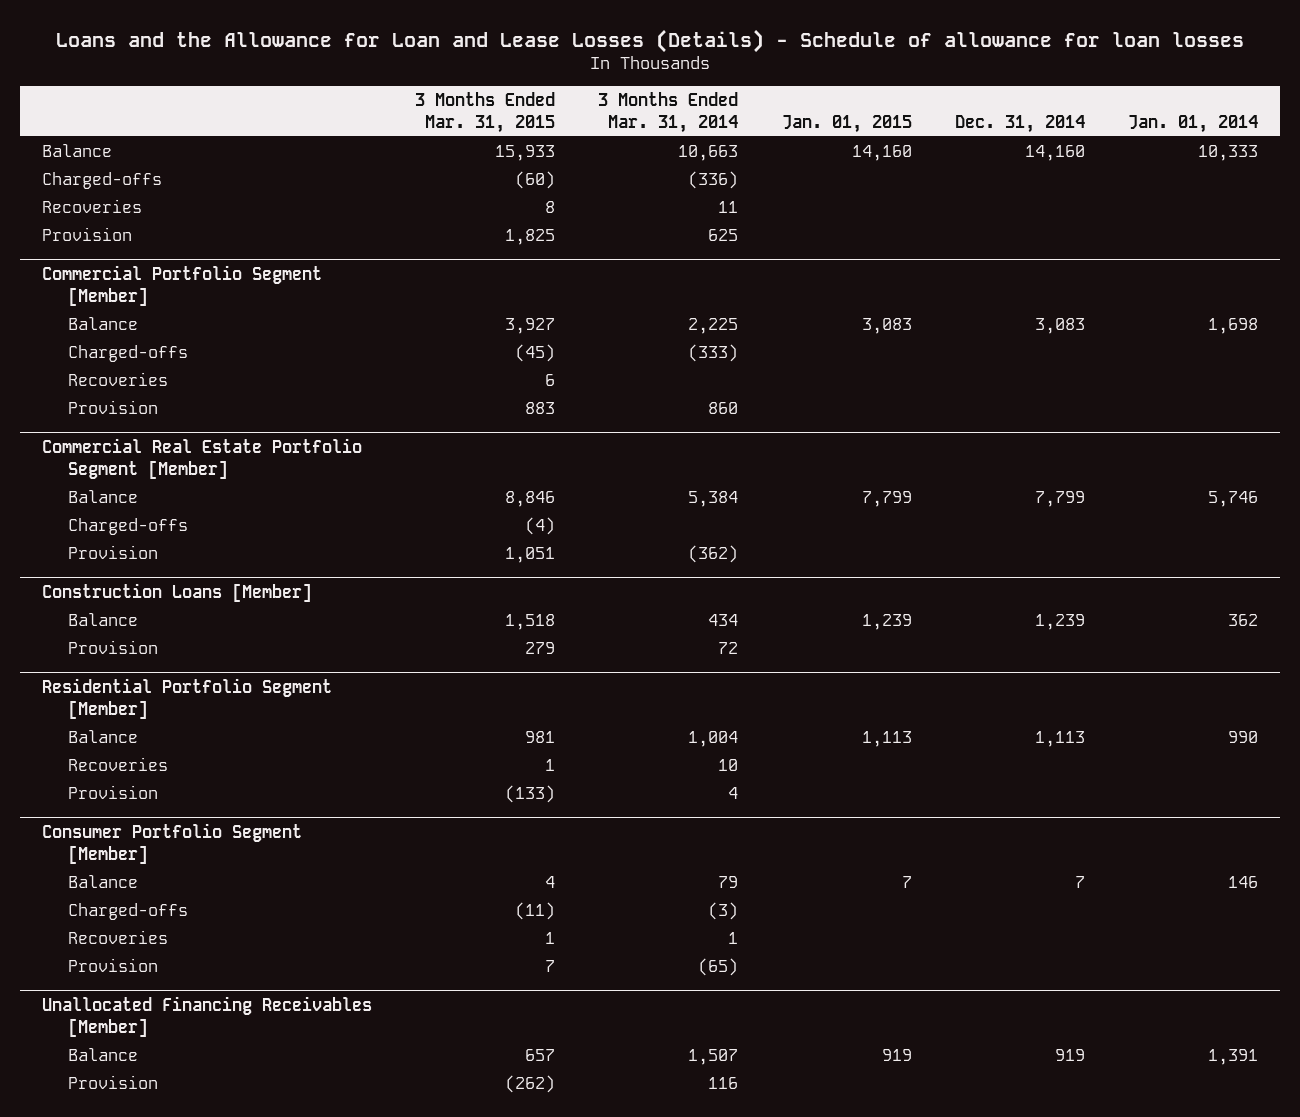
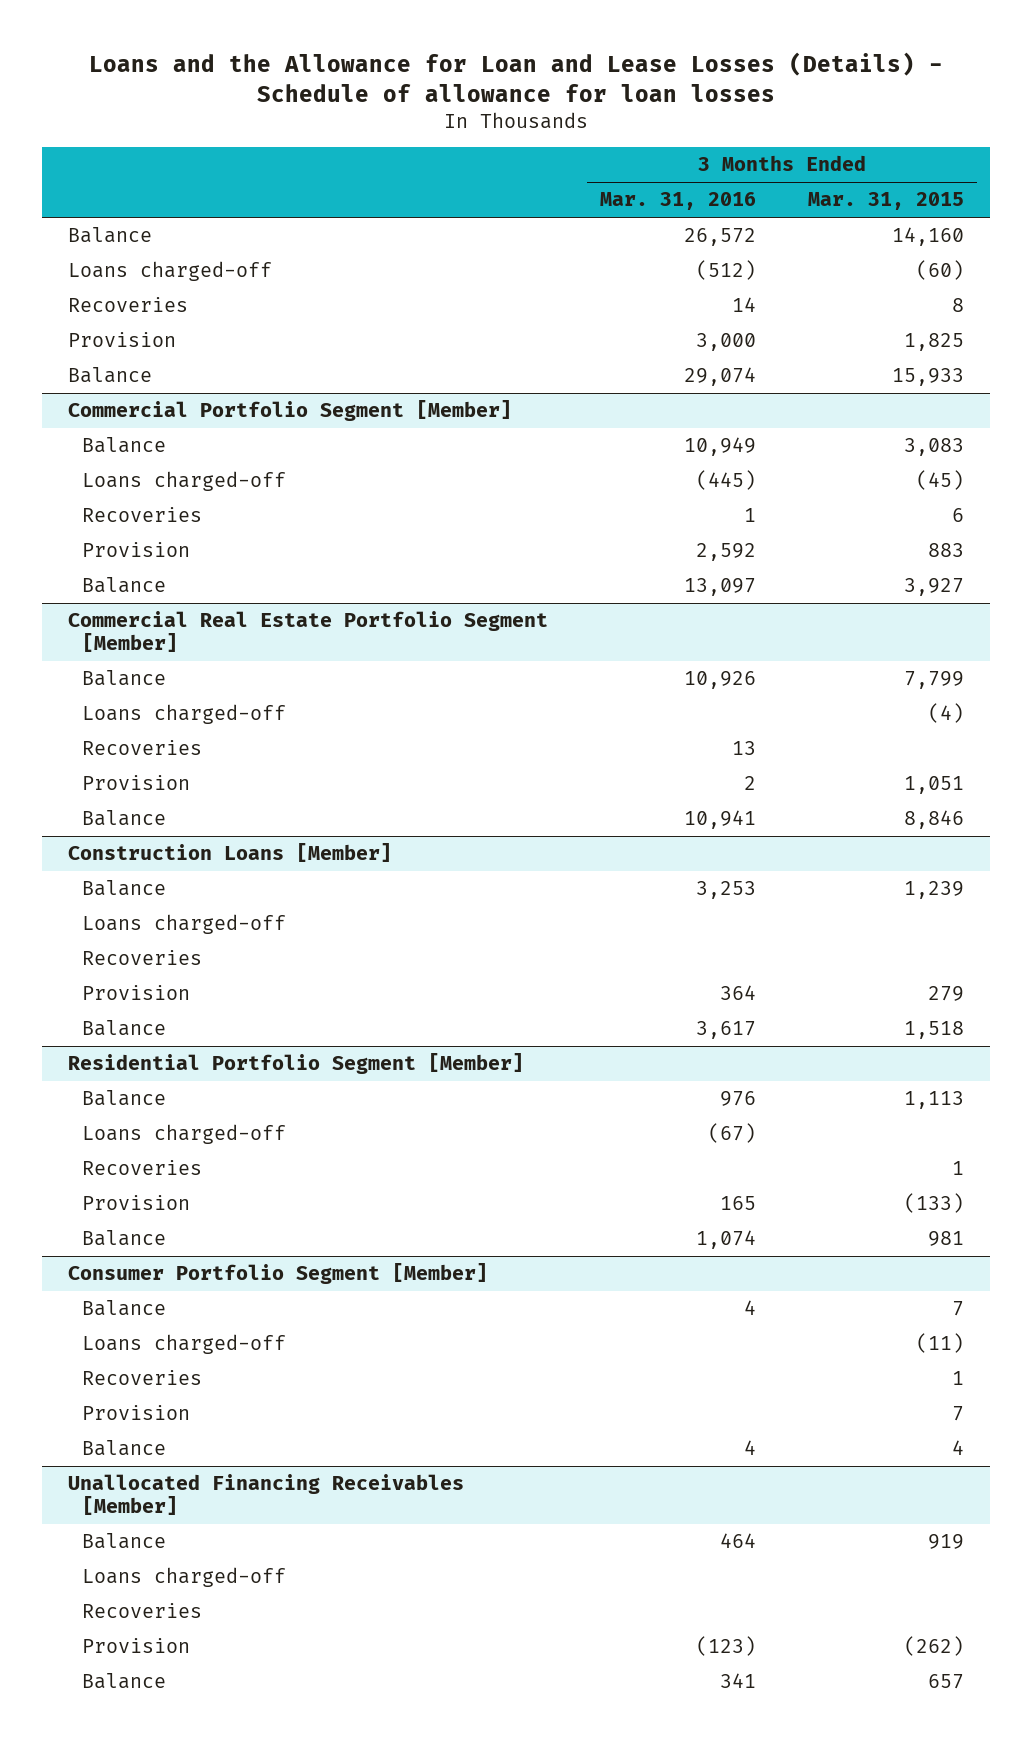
[598,92,739,133] 3 Months Ended Mar. 31, 2014 -> none
[781,114,912,133] Jan. 01, 2015 -> none
[954,114,1085,133] Dec. 31, 2014 -> none
[1128,114,1259,133] Jan. 01, 2014 -> none
none -> [599,192,756,211] Mar. 31, 2016
none -> [67,227,152,244] Balance
[42,172,163,190] Charged-offs -> [67,261,272,282] Loans charged-off
[42,144,113,158] Balance -> [67,367,152,384] Balance
none -> [82,437,167,454] Balance
[68,345,189,363] Charged-offs -> [82,471,287,492] Loans charged-off
[68,317,139,331] Balance -> [82,577,167,594] Balance
none -> [82,670,167,687] Balance
[68,518,189,536] Charged-offs -> [82,704,287,725] Loans charged-off
none -> [82,740,203,756] Recoveries
[68,490,139,504] Balance -> [82,810,167,827] Balance
none -> [82,880,167,897] Balance
none -> [82,914,287,935] Loans charged-off
none -> [82,950,203,966] Recoveries
[68,613,139,627] Balance -> [82,1020,167,1037] Balance
none -> [82,1090,167,1107] Balance
none -> [82,1124,287,1145] Loans charged-off
[68,730,139,744] Balance -> [82,1230,167,1247] Balance
none -> [82,1300,167,1317] Balance
[68,903,189,921] Charged-offs -> [82,1334,287,1355] Loans charged-off
[68,875,139,889] Balance -> [82,1440,167,1457] Balance
none -> [82,1533,167,1550] Balance
none -> [82,1567,287,1588] Loans charged-off
none -> [82,1603,203,1619] Recoveries
[68,1048,139,1062] Balance -> [82,1673,167,1690] Balance

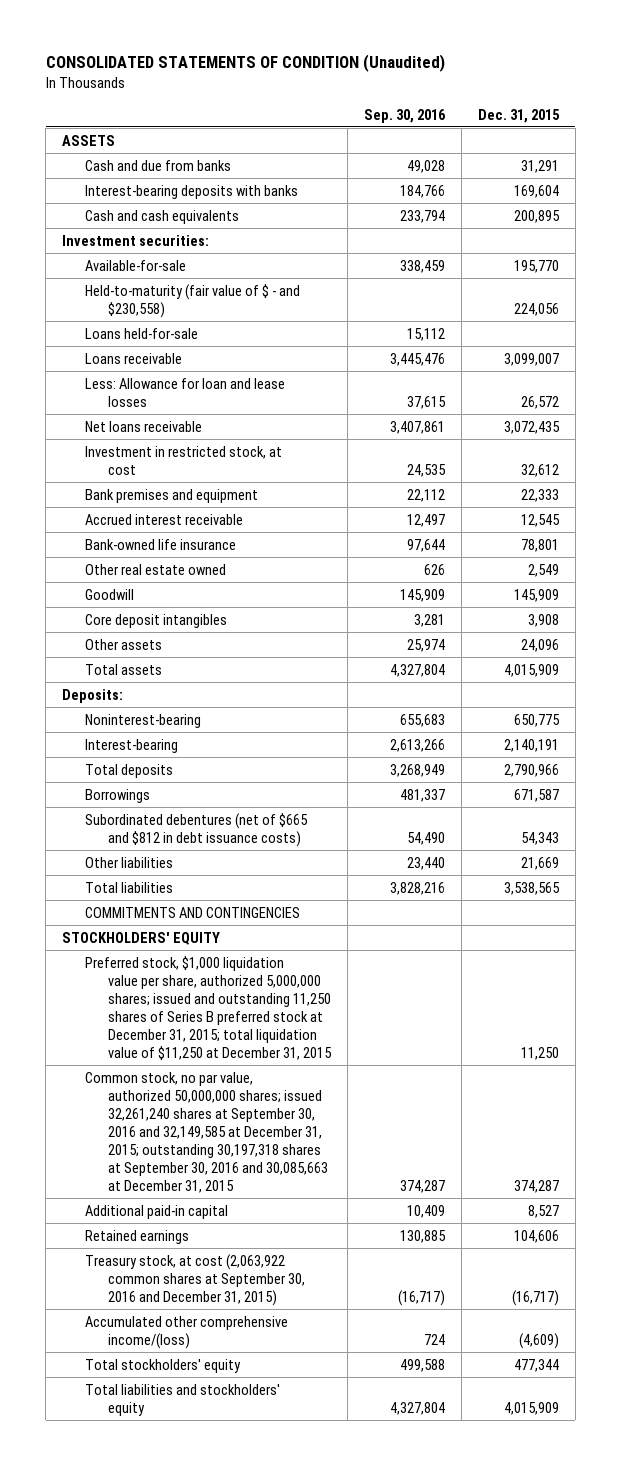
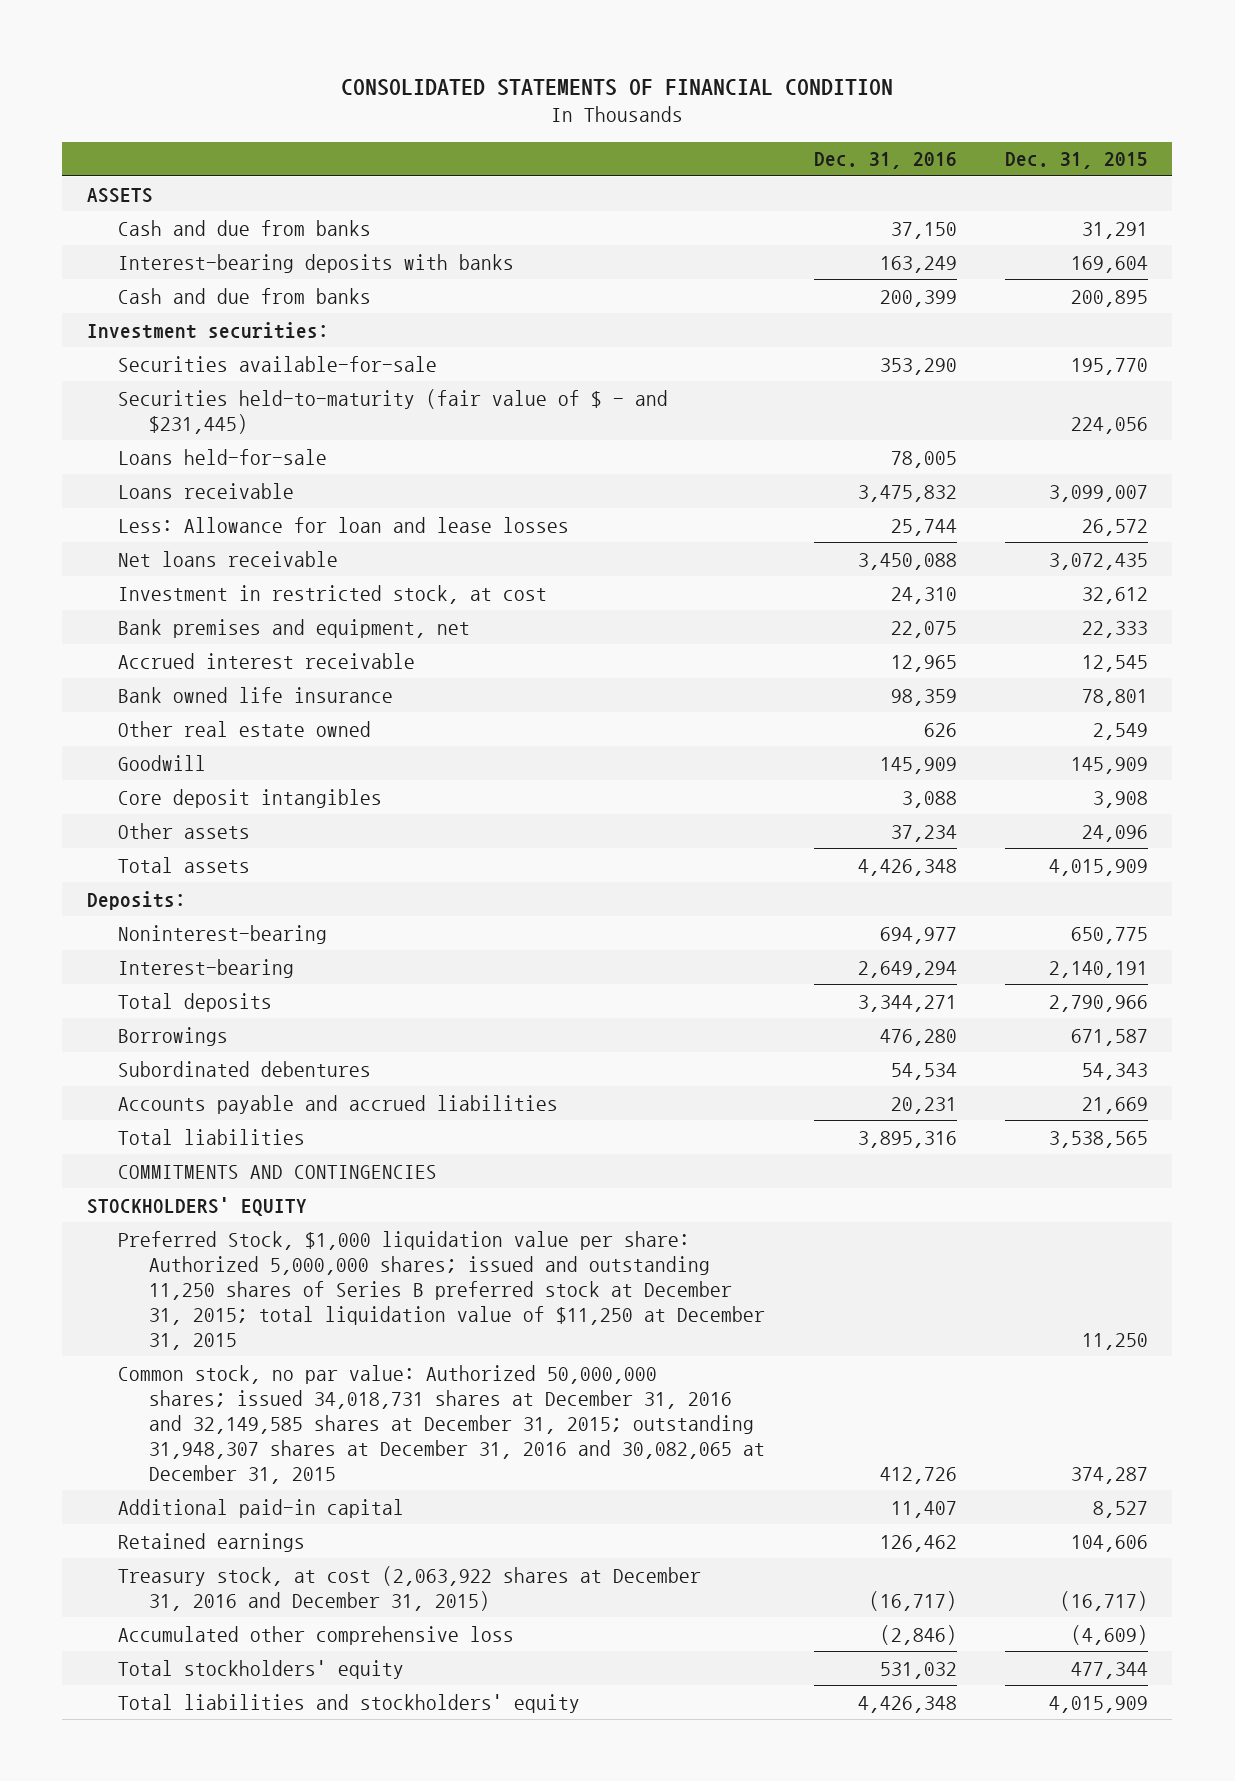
[45,54,445,73] CONSOLIDATED STATEMENTS OF CONDITION (Unaudited) -> [341,78,894,96] CONSOLIDATED STATEMENTS OF FINANCIAL CONDITION
[363,108,446,123] Sep. 30, 2016 -> none
none -> [813,152,957,170] Dec. 31, 2016
[85,209,240,224] Cash and cash equivalents -> [117,287,371,304] Cash and due from banks
[85,259,187,271] Available-for-sale -> [117,355,437,372] Securities available-for-sale
[85,283,301,318] Held-to-maturity (fair value of $ - and $230,558) -> [117,388,668,434] Securities held-to-maturity (fair value of $ - and $231,445)
[85,488,259,503] Bank premises and equipment -> [117,618,470,638] Bank premises and equipment, net
[85,538,237,550] Bank-owned life insurance -> [117,686,393,703] Bank owned life insurance
[85,812,309,847] Subordinated debentures (net of $665 and $812 in debt issuance costs) -> [117,1060,371,1077] Subordinated debentures
[85,856,174,868] Other liabilities -> [117,1094,558,1114] Accounts payable and accrued liabilities
[85,955,332,1060] Preferred stock, $1,000 liquidation value per share, authorized 5,000,000 shares; issued and outstanding 11,250 shares of Series B preferred stock at December 31, 2015; total liquidation value of $11,250 at December 31, 2015 -> [117,1230,766,1350] Preferred Stock, $1,000 liquidation value per share: Authorized 5,000,000 shares; issued and outstanding 11,250 shares of Series B preferred stock at December 31, 2015; total liquidation value of $11,250 at December 31, 2015
[85,1071,328,1193] Common stock, no par value, authorized 50,000,000 shares; issued 32,261,240 shares at September 30, 2016 and 32,149,585 at December 31, 2015; outstanding 30,197,318 shares at September 30, 2016 and 30,085,663 at December 31, 2015 -> [117,1364,766,1484] Common stock, no par value: Authorized 50,000,000 shares; issued 34,018,731 shares at December 31, 2016 and 32,149,585 shares at December 31, 2015; outstanding 31,948,307 shares at December 31, 2016 and 30,082,065 at December 31, 2015
[85,1253,305,1306] Treasury stock, at cost (2,063,922 common shares at September 30, 2016 and December 31, 2015) -> [117,1565,701,1611] Treasury stock, at cost (2,063,922 shares at December 31, 2016 and December 31, 2015)
[85,1315,289,1349] Accumulated other comprehensive income/(loss) -> [117,1625,514,1645] Accumulated other comprehensive loss

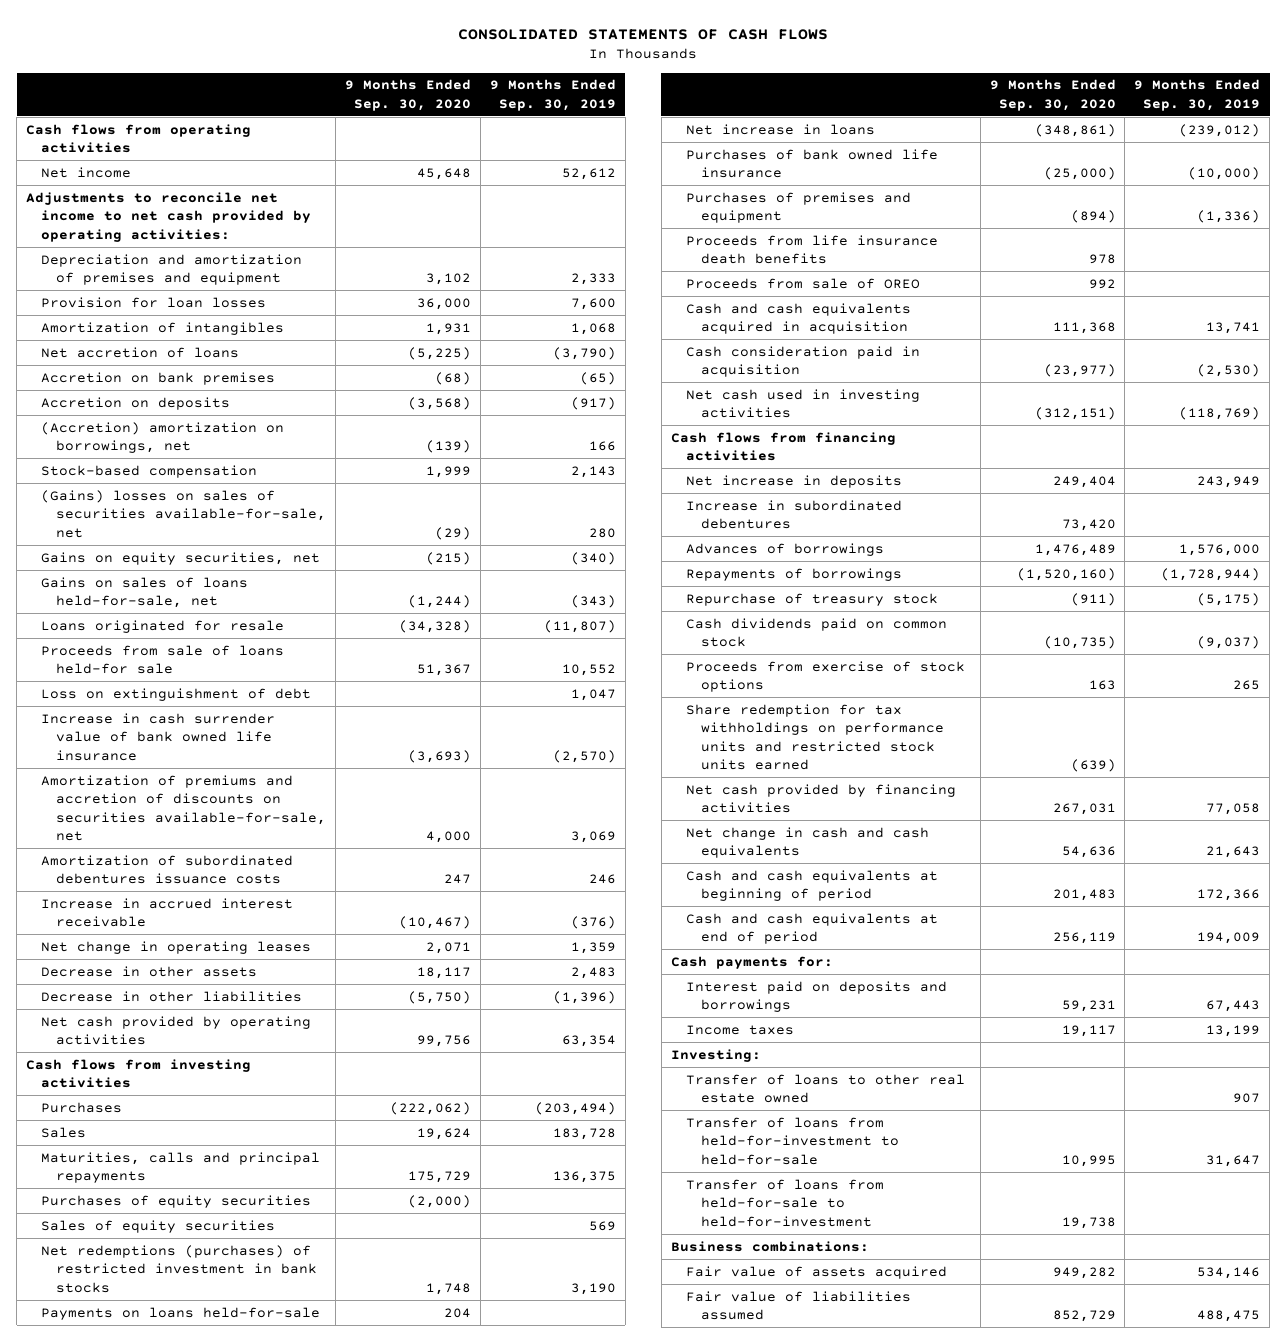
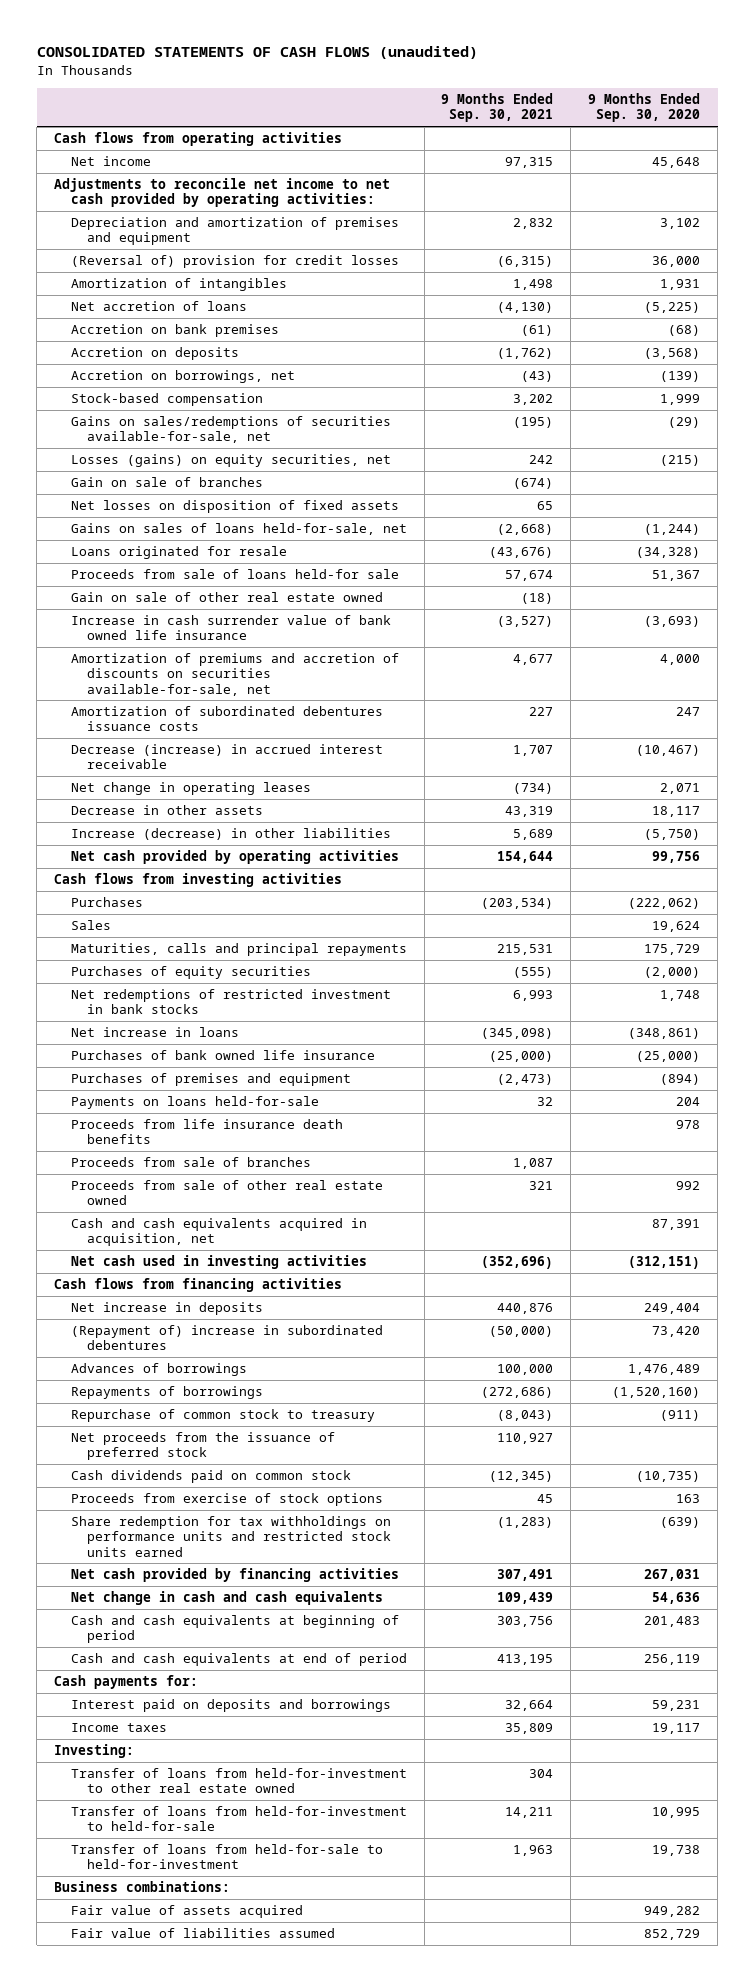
[458,28,829,40] CONSOLIDATED STATEMENTS OF CASH FLOWS -> [36,46,478,60] CONSOLIDATED STATEMENTS OF CASH FLOWS (unaudited)
[489,79,616,111] 9 Months Ended Sep. 30, 2019 -> none
none -> [441,93,554,123] 9 Months Ended Sep. 30, 2021
[41,296,267,308] Provision for loan losses -> [70,255,399,269] (Reversal of) provision for credit losses
[41,421,285,454] (Accretion) amortization on borrowings, net -> [70,370,295,384] Accretion on borrowings, net
[41,489,326,538] (Gains) losses on sales of securities available-for-sale, net -> [70,416,391,444] Gains on sales/redemptions of securities available-for-sale, net
[41,551,321,565] Gains on equity securities, net -> [70,454,391,468] Losses (gains) on equity securities, net
none -> [70,477,263,488] Gain on sale of branches
none -> [70,500,399,514] Net losses on disposition of fixed assets
[41,687,312,701] Loss on extinguishment of debt -> none
none -> [70,592,383,603] Gain on sale of other real estate owned
[41,897,294,928] Increase in accrued interest receivable -> [70,744,383,770] Decrease (increase) in accrued interest receivable
[41,990,303,1002] Decrease in other liabilities -> [70,828,391,841] Increase (decrease) in other liabilities
[41,1219,276,1233] Sales of equity securities -> none
[41,1244,317,1293] Net redemptions (purchases) of restricted investment in bank stocks -> [70,989,391,1015] Net redemptions of restricted investment in bank stocks
[41,1306,321,1320] Payments on loans held-for-sale -> [70,1096,319,1110] Payments on loans held-for-sale
[685,345,920,378] Cash consideration paid in acquisition -> none
none -> [70,1157,311,1168] Proceeds from sale of branches
[685,277,920,289] Proceeds from sale of OREO -> [70,1180,383,1206] Proceeds from sale of other real estate owned
[685,302,911,335] Cash and cash equivalents acquired in acquisition -> [70,1218,367,1247] Cash and cash equivalents acquired in acquisition, net
[1052,322,1116,335] 111,368 -> [652,1219,701,1231] 87,391
[685,499,902,530] Increase in subordinated debentures -> [70,1325,383,1351] (Repayment of) increase in subordinated debentures
[685,592,938,606] Repurchase of treasury stock -> [70,1409,375,1423] Repurchase of common stock to treasury
none -> [70,1432,335,1461] Net proceeds from the issuance of preferred stock
[685,1073,965,1104] Transfer of loans to other real estate owned -> [70,1768,407,1794] Transfer of loans from held-for-investment to other real estate owned

